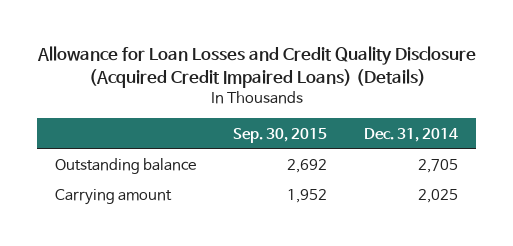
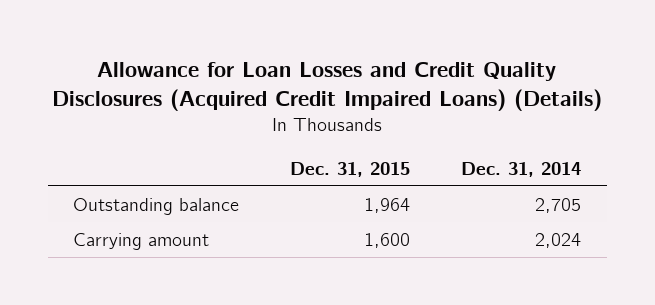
[36,46,476,89] Allowance for Loan Losses and Credit Quality Disclosure (Acquired Credit Impaired Loans) (Details) -> [52,61,603,112] Allowance for Loan Losses and Credit Quality Disclosures (Acquired Credit Impaired Loans) (Details)
[233,127,328,143] Sep. 30, 2015 -> none
none -> [290,161,411,177] Dec. 31, 2015
[417,188,458,203] 2,025 -> [535,233,582,249] 2,024

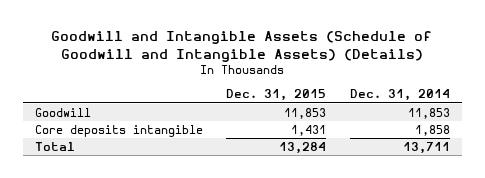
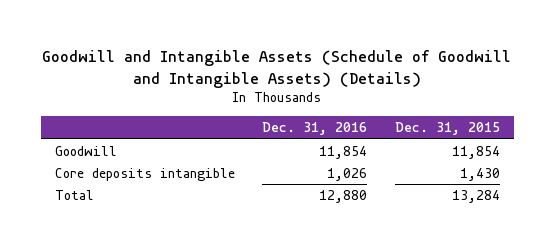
[349,89,450,102] Dec. 31, 2014 -> none
none -> [262,122,368,136] Dec. 31, 2016
[284,107,327,119] 11,853 -> [451,145,500,159] 11,854
[291,124,327,136] 1,431 -> [459,167,500,181] 1,430

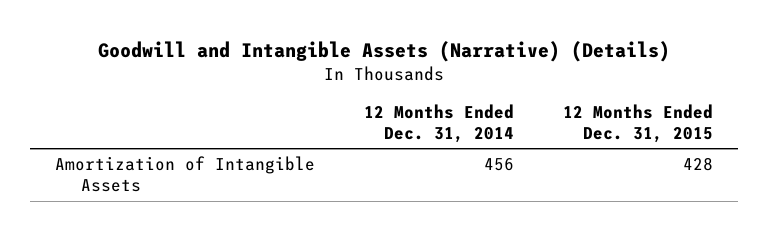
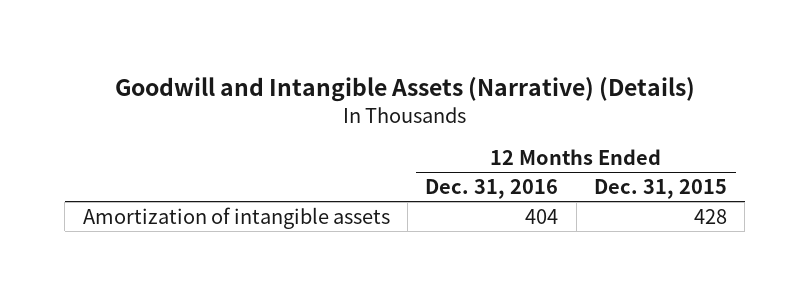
[363,103,514,143] 12 Months Ended Dec. 31, 2014 -> none
none -> [425,179,559,200] Dec. 31, 2016
[54,156,315,193] Amortization of Intangible Assets -> [82,206,390,229] Amortization of intangible assets

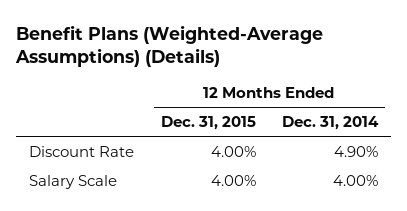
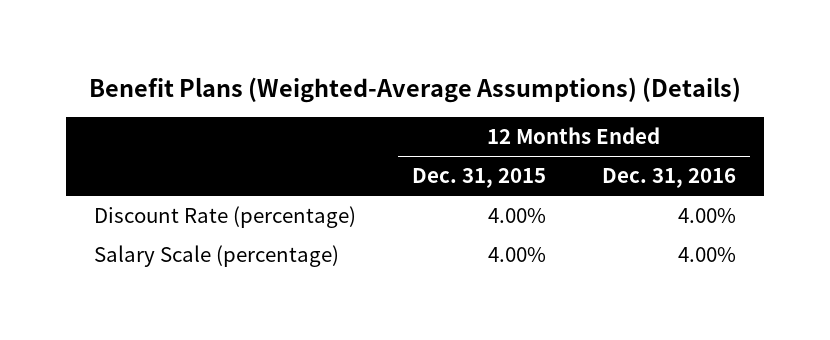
[282,115,380,130] Dec. 31, 2014 -> none
none -> [602,168,737,189] Dec. 31, 2016
[29,145,135,157] Discount Rate -> [93,205,356,228] Discount Rate (percentage)
[29,174,118,189] Salary Scale -> [93,244,339,267] Salary Scale (percentage)

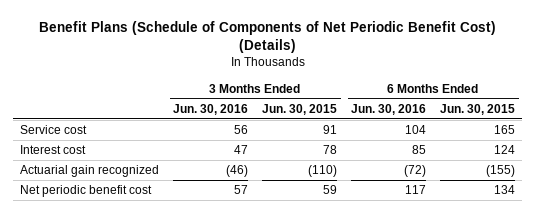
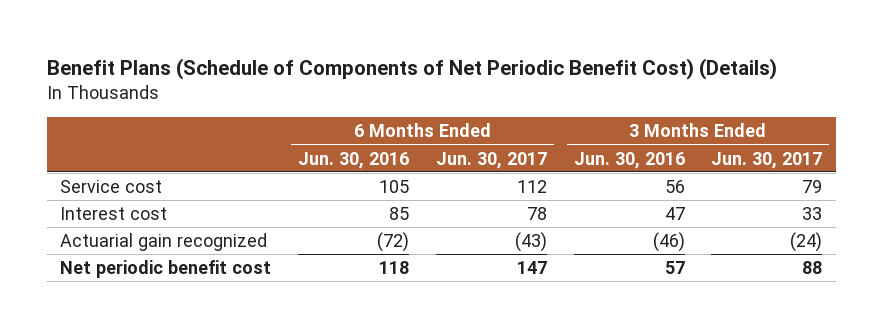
[262,103,338,115] Jun. 30, 2015 -> none
[440,103,516,115] Jun. 30, 2015 -> none
none -> [435,151,547,169] Jun. 30, 2017
none -> [711,151,823,169] Jun. 30, 2017
[405,125,427,135] 104 -> [379,180,410,194] 105
[405,185,427,195] 117 -> [379,261,410,275] 118

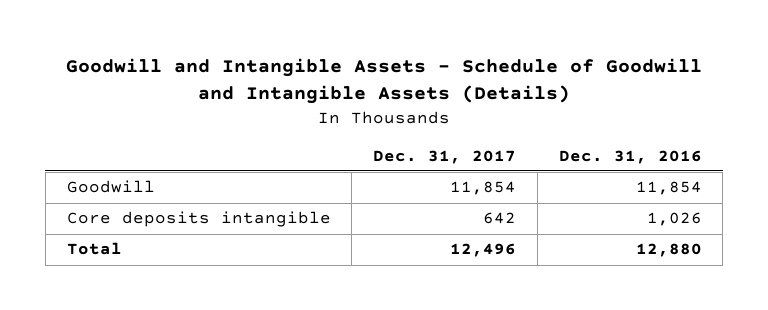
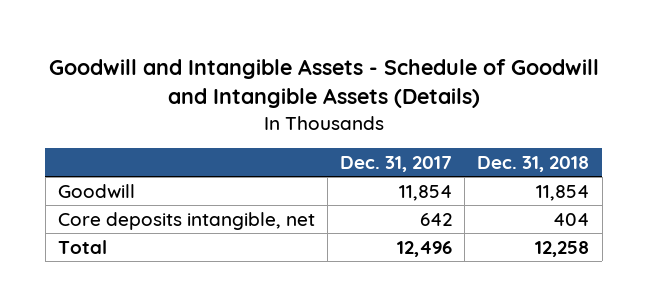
[558,149,702,164] Dec. 31, 2016 -> none
none -> [477,155,590,172] Dec. 31, 2018
[66,211,331,228] Core deposits intangible -> [57,211,315,230] Core deposits intangible, net

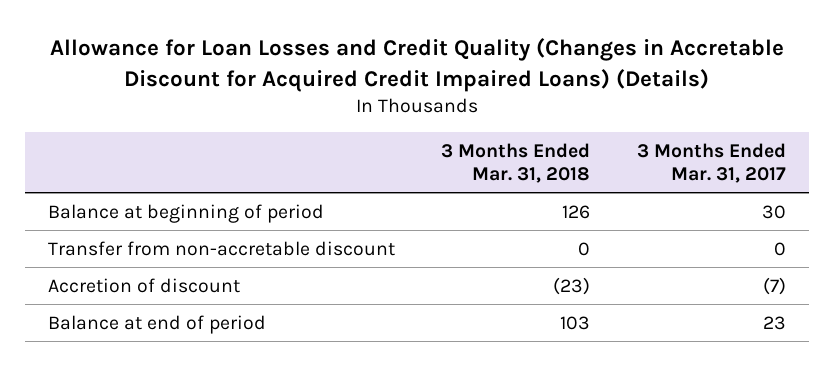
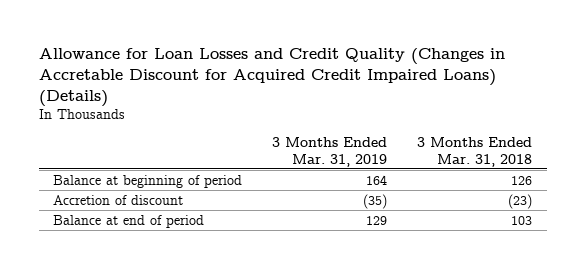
[636,142,786,183] 3 Months Ended Mar. 31, 2017 -> none
none -> [272,137,388,167] 3 Months Ended Mar. 31, 2019
[47,240,395,256] Transfer from non-accretable discount -> none

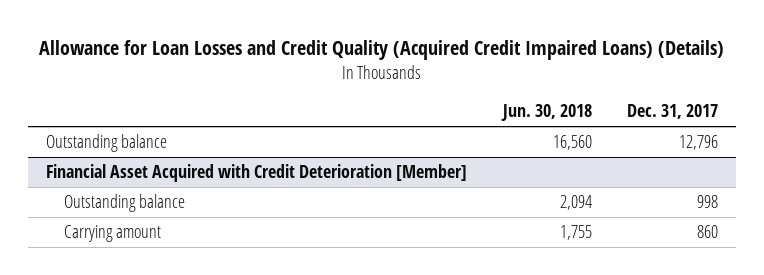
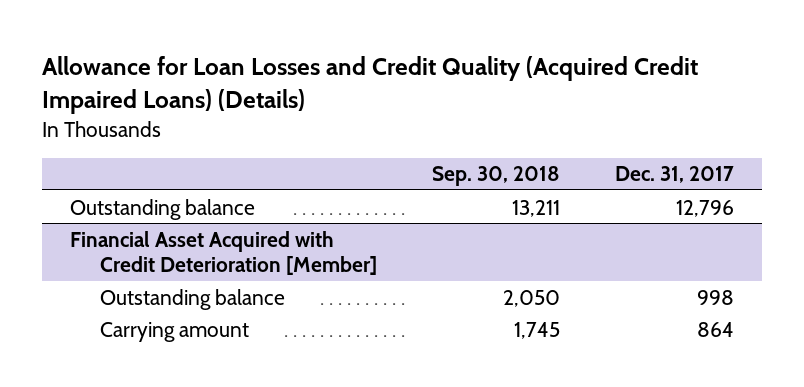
[500,104,592,122] Jun. 30, 2018 -> none
none -> [432,166,561,187] Sep. 30, 2018
[696,225,718,239] 860 -> [697,321,735,337] 864

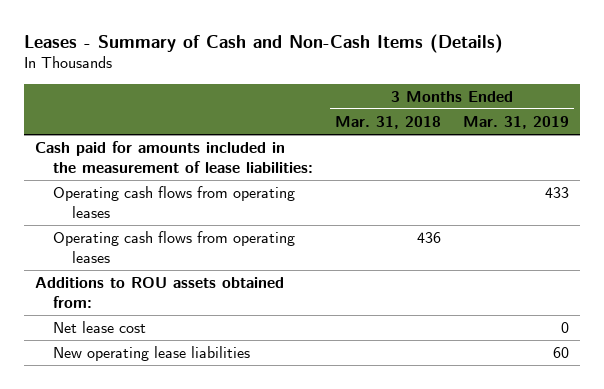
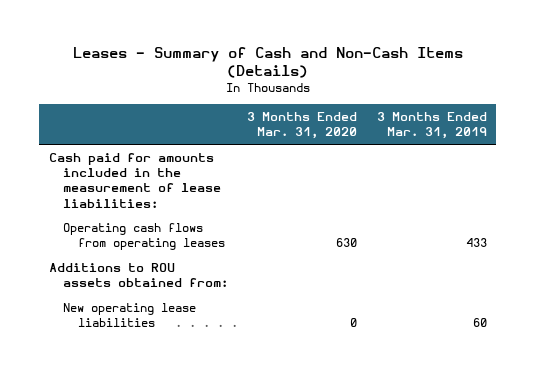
[335,115,442,129] Mar. 31, 2018 -> none
none -> [247,112,358,140] 3 Months Ended Mar. 31, 2020
[53,230,296,263] Operating cash flows from operating leases -> none
[53,320,147,333] Net lease cost -> none

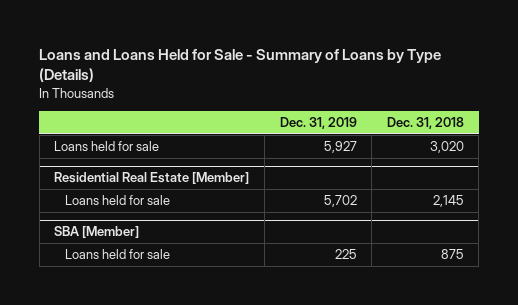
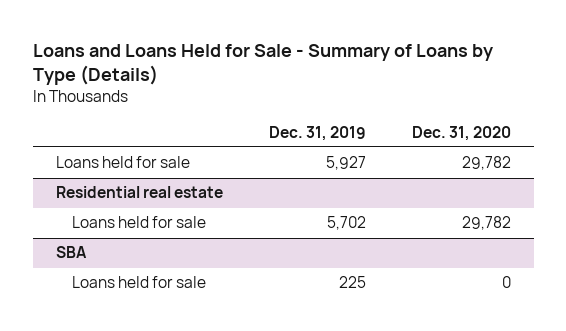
[386,117,464,130] Dec. 31, 2018 -> none
none -> [411,125,511,141] Dec. 31, 2020
[54,172,250,185] Residential Real Estate [Member] -> [55,186,223,199] Residential real estate
[54,226,140,239] SBA [Member] -> [55,246,87,259] SBA

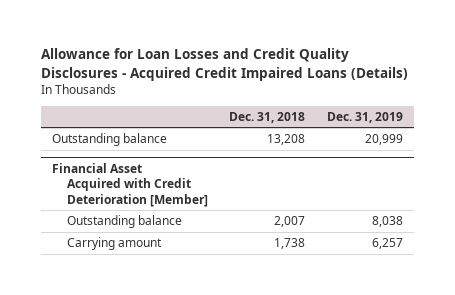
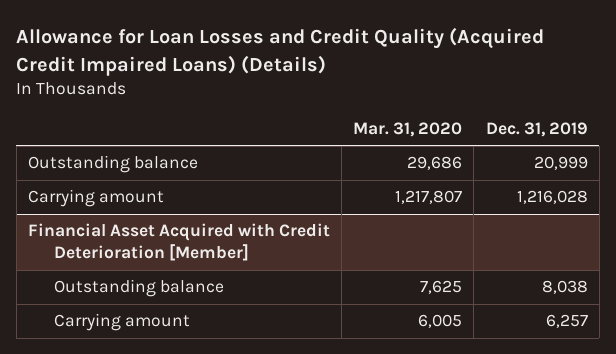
[40,48,408,81] Allowance for Loan Losses and Credit Quality Disclosures - Acquired Credit Impaired Loans (Details) -> [16,27,545,76] Allowance for Loan Losses and Credit Quality (Acquired Credit Impaired Loans) (Details)
[229,112,306,124] Dec. 31, 2018 -> none
none -> [353,121,463,137] Mar. 31, 2020
none -> [27,189,164,208] Carrying amount

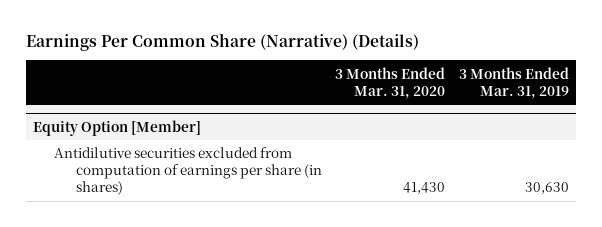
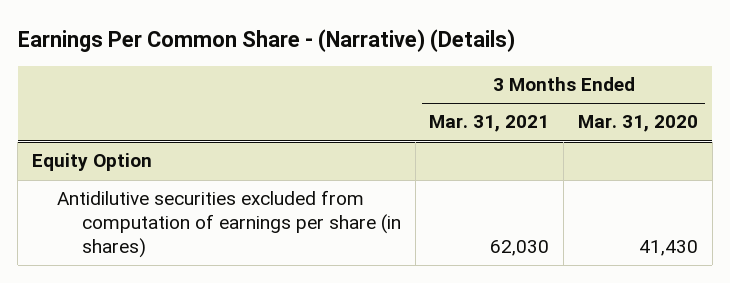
[26,33,420,52] Earnings Per Common Share (Narrative) (Details) -> [17,28,515,52] Earnings Per Common Share - (Narrative) (Details)
[458,66,569,99] 3 Months Ended Mar. 31, 2019 -> none
none -> [429,115,550,133] Mar. 31, 2021
[33,119,202,136] Equity Option [Member] -> [31,153,152,172] Equity Option

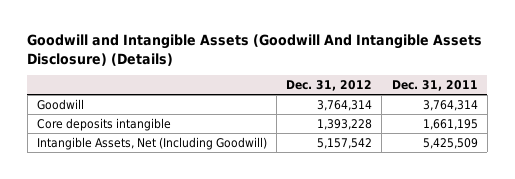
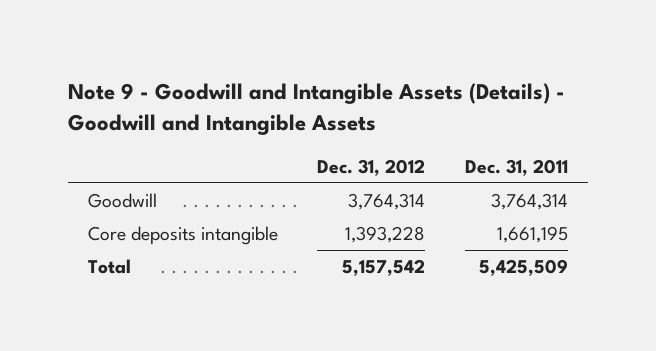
[27,34,483,66] Goodwill and Intangible Assets (Goodwill And Intangible Assets Disclosure) (Details) -> [68,82,566,135] Note 9 - Goodwill and Intangible Assets (Details) - Goodwill and Intangible Assets
[36,136,267,150] Intangible Assets, Net (Including Goodwill) -> [88,259,132,275] Total

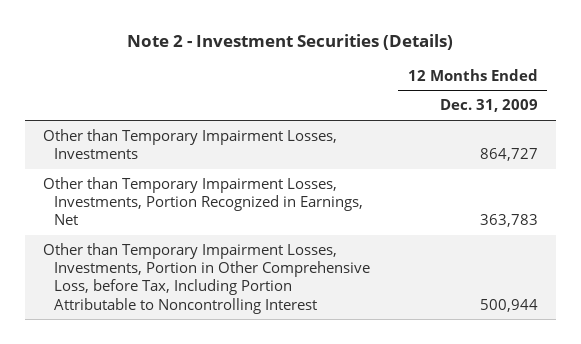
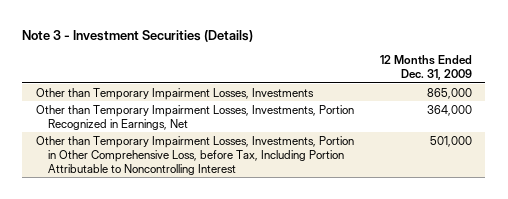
[127,33,454,50] Note 2 - Investment Securities (Details) -> [22,29,254,42] Note 3 - Investment Securities (Details)
[479,148,538,162] 864,727 -> [427,87,473,99] 865,000
[479,214,538,228] 363,783 -> [427,104,473,116] 364,000
[479,298,538,312] 500,944 -> [430,135,473,147] 501,000

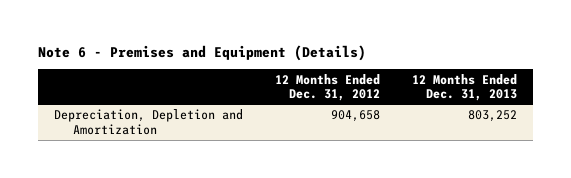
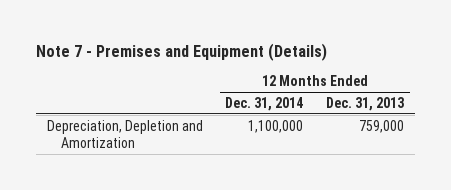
[37,44,366,61] Note 6 - Premises and Equipment (Details) -> [35,43,327,62] Note 7 - Premises and Equipment (Details)
[274,73,380,102] 12 Months Ended Dec. 31, 2012 -> none
none -> [225,96,304,111] Dec. 31, 2014
[467,110,517,123] 803,252 -> [358,119,404,133] 759,000

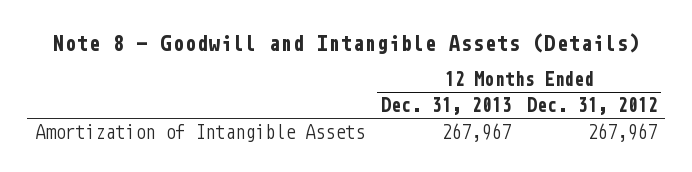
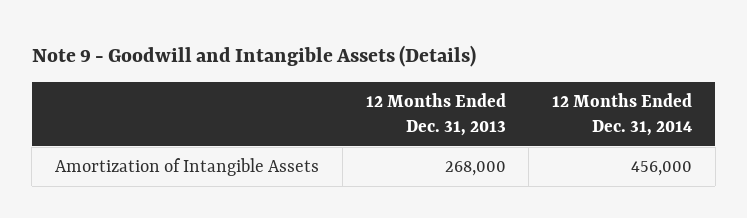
[51,32,640,54] Note 8 - Goodwill and Intangible Assets (Details) -> [31,45,476,68] Note 9 - Goodwill and Intangible Assets (Details)
[526,97,657,116] Dec. 31, 2012 -> none
none -> [551,93,692,136] 12 Months Ended Dec. 31, 2014
[440,123,511,143] 267,967 -> [444,160,506,176] 268,000

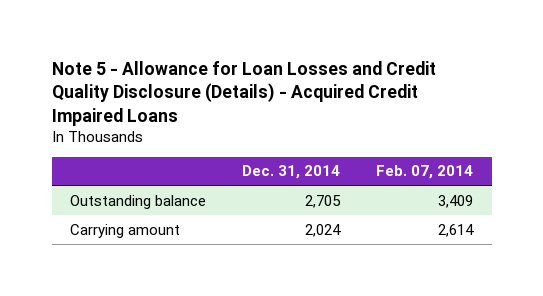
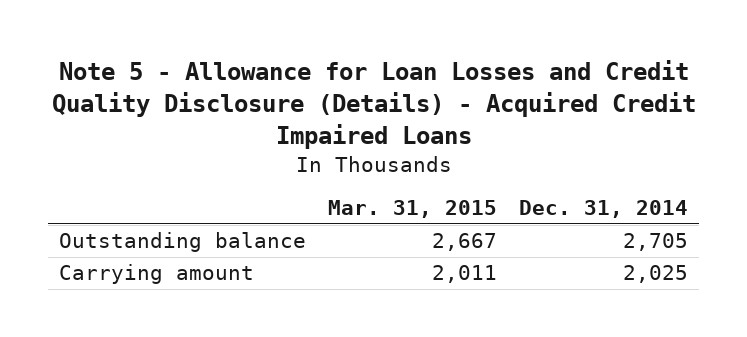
[376,165,474,180] Feb. 07, 2014 -> none
none -> [328,200,498,219] Mar. 31, 2015
[305,223,342,237] 2,024 -> [623,265,689,284] 2,025

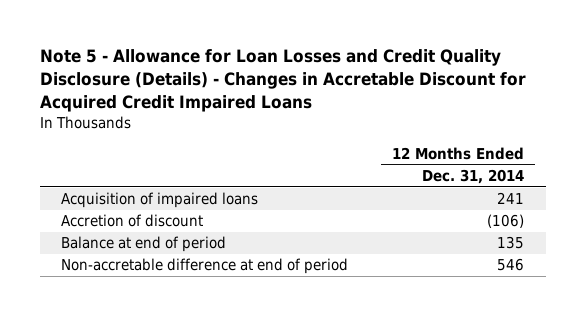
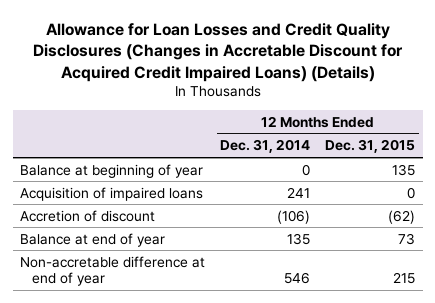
[39,49,526,113] Note 5 - Allowance for Loan Losses and Credit Quality Disclosure (Details) - Changes in Accretable Discount for Acquired Credit Impaired Loans -> [32,22,403,82] Allowance for Loan Losses and Credit Quality Disclosures (Changes in Accretable Discount for Acquired Credit Impaired Loans) (Details)
none -> [325,139,416,154] Dec. 31, 2015
none -> [20,163,204,178] Balance at beginning of year
[61,236,227,253] Balance at end of period -> [20,232,166,247] Balance at end of year
[61,258,349,275] Non-accretable difference at end of period -> [20,255,206,286] Non-accretable difference at end of year

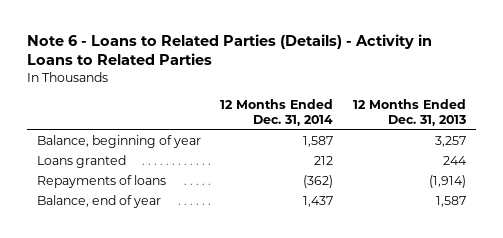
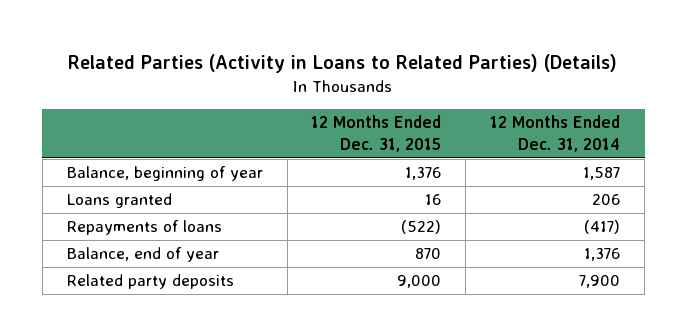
[26,34,432,66] Note 6 - Loans to Related Parties (Details) - Activity in Loans to Related Parties -> [68,53,618,73] Related Parties (Activity in Loans to Related Parties) (Details)
[353,99,467,127] 12 Months Ended Dec. 31, 2013 -> none
none -> [311,115,442,152] 12 Months Ended Dec. 31, 2015
[314,156,334,166] 212 -> [592,194,621,206] 206
[303,175,334,189] (362) -> [584,220,621,235] (417)
[303,196,334,208] 1,437 -> [584,248,621,262] 1,376
none -> [66,274,234,290] Related party deposits

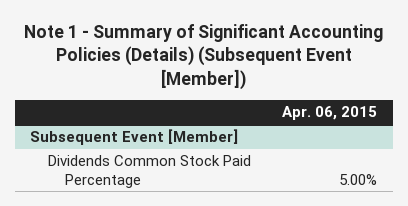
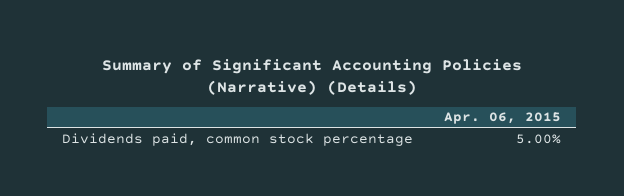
[23,24,383,90] Note 1 - Summary of Significant Accounting Policies (Details) (Subsequent Event [Member]) -> [101,58,522,96] Summary of Significant Accounting Policies (Narrative) (Details)
[30,129,239,146] Subsequent Event [Member] -> none
[47,155,251,188] Dividends Common Stock Paid Percentage -> [62,132,414,146] Dividends paid, common stock percentage

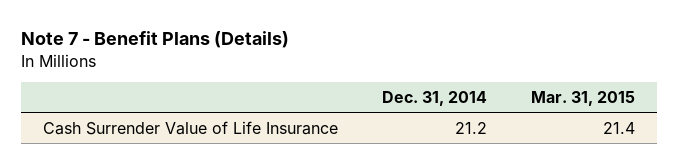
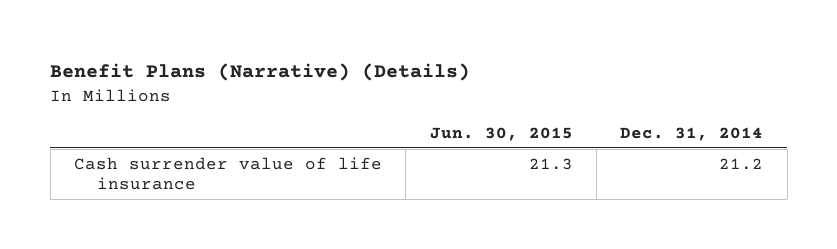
[20,31,289,49] Note 7 - Benefit Plans (Details) -> [50,63,471,82] Benefit Plans (Narrative) (Details)
[530,91,635,107] Mar. 31, 2015 -> none
none -> [429,127,573,142] Jun. 30, 2015
[42,120,338,135] Cash Surrender Value of Life Insurance -> [73,156,382,191] Cash surrender value of life insurance

